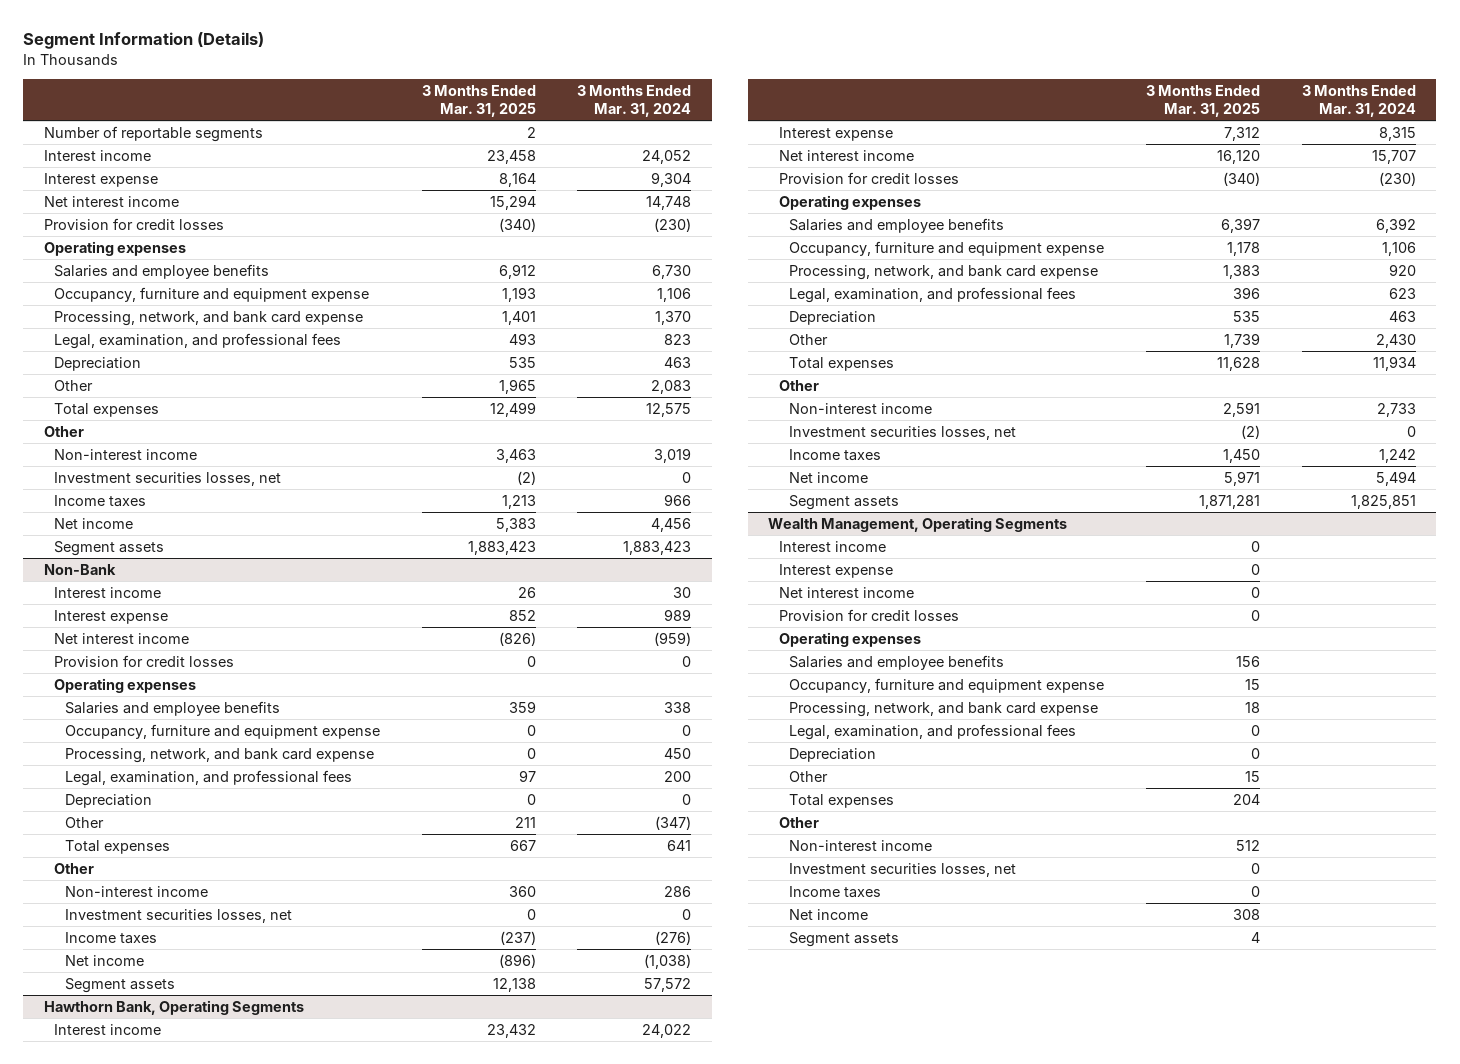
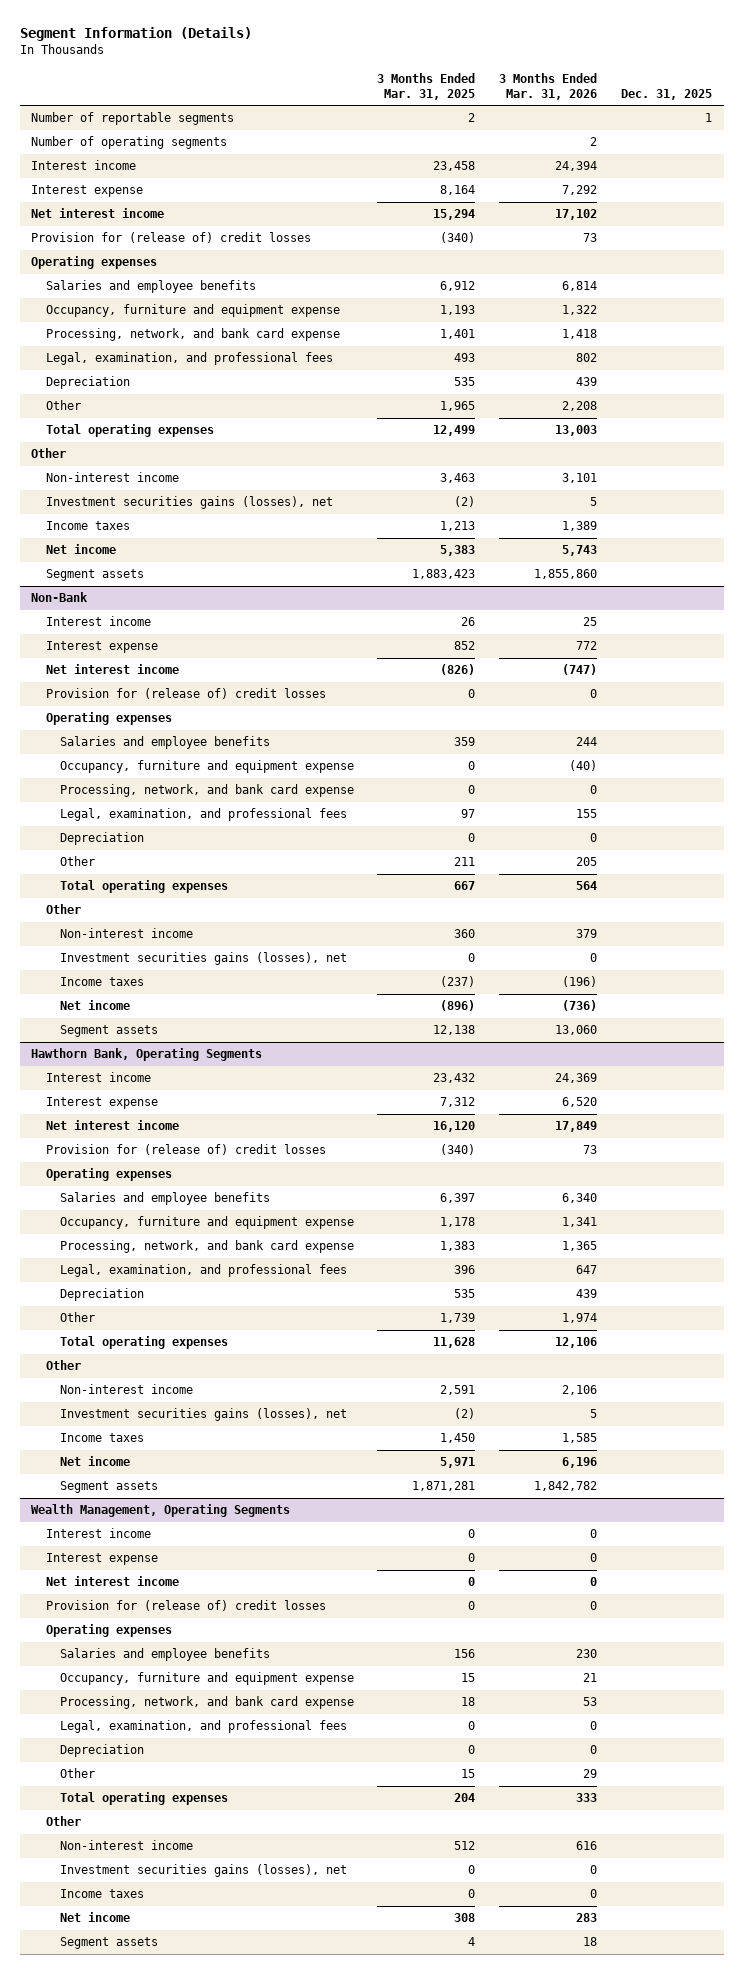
[577,84,692,118] 3 Months Ended Mar. 31, 2024 -> none
none -> [499,72,598,100] 3 Months Ended Mar. 31, 2026
none -> [620,88,712,100] Dec. 31, 2025
none -> [31,136,228,150] Number of operating segments
[43,217,224,230] Provision for credit losses -> [31,232,312,244] Provision for (release of) credit losses
[54,402,160,417] Total expenses -> [45,424,214,438] Total operating expenses
[54,471,282,486] Investment securities losses, net -> [45,496,333,510] Investment securities gains (losses), net
[54,654,235,667] Provision for credit losses -> [45,688,326,700] Provision for (release of) credit losses
[65,839,171,854] Total expenses -> [59,880,228,894] Total operating expenses
[65,908,293,923] Investment securities losses, net -> [59,952,347,966] Investment securities gains (losses), net
[778,171,959,184] Provision for credit losses -> [45,1144,326,1156] Provision for (release of) credit losses
[789,356,895,371] Total expenses -> [59,1336,228,1350] Total operating expenses
[789,425,1017,440] Investment securities losses, net -> [59,1408,347,1422] Investment securities gains (losses), net
[778,608,959,621] Provision for credit losses -> [45,1600,326,1612] Provision for (release of) credit losses
[789,793,895,808] Total expenses -> [59,1792,228,1806] Total operating expenses
[789,862,1017,877] Investment securities losses, net -> [59,1864,347,1878] Investment securities gains (losses), net

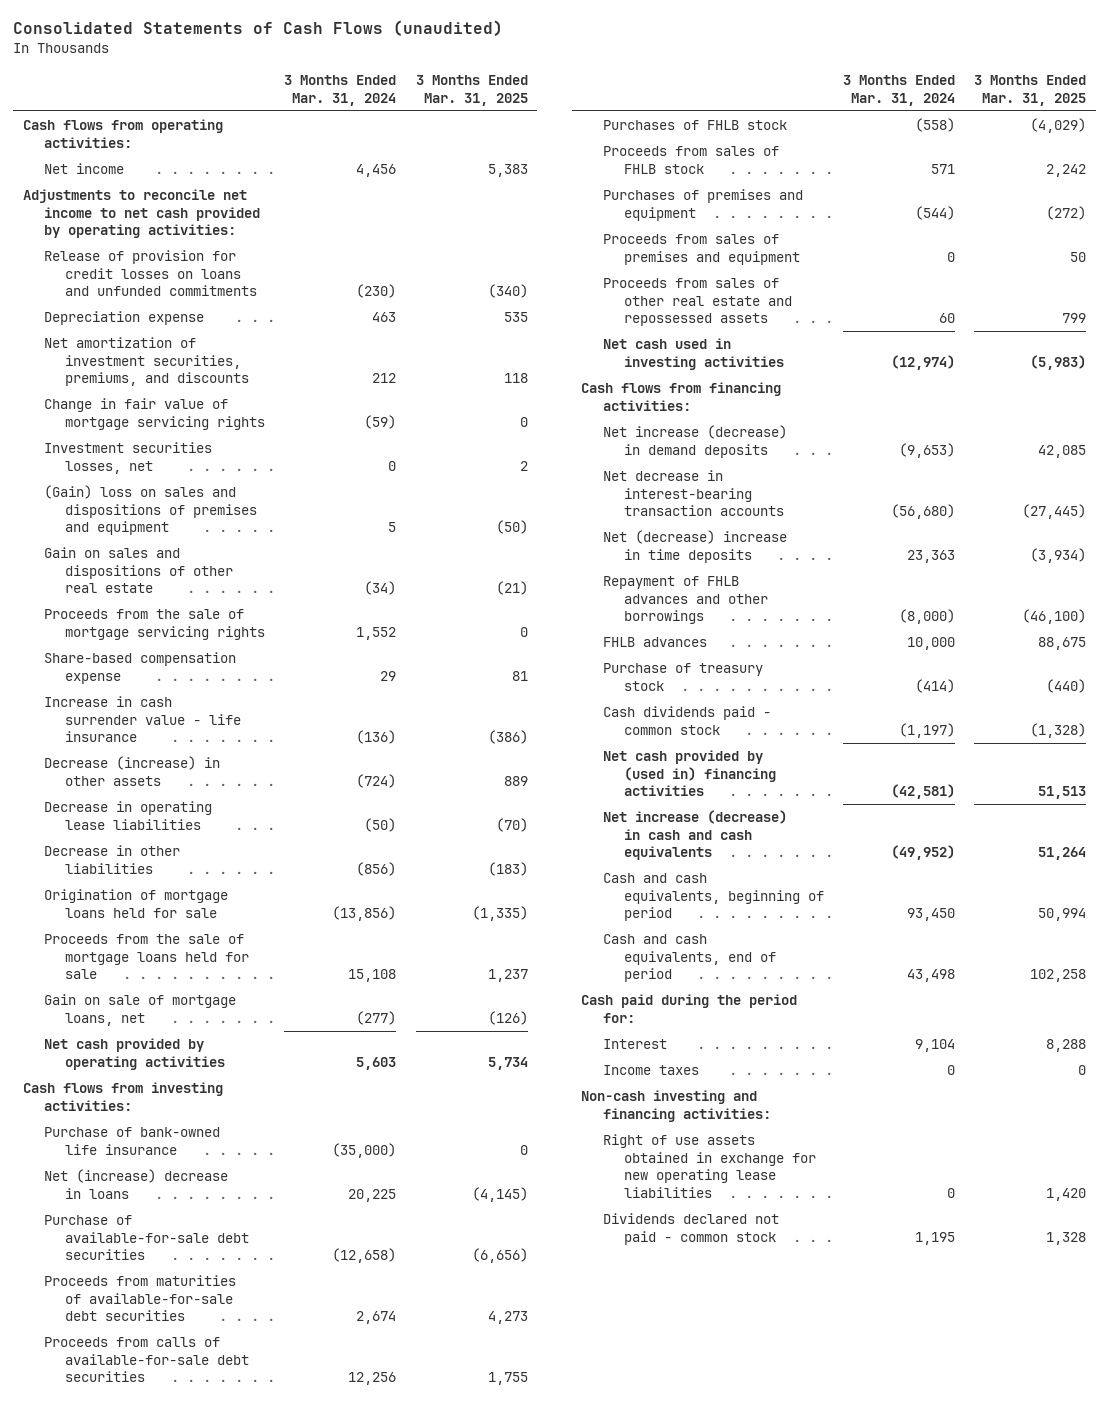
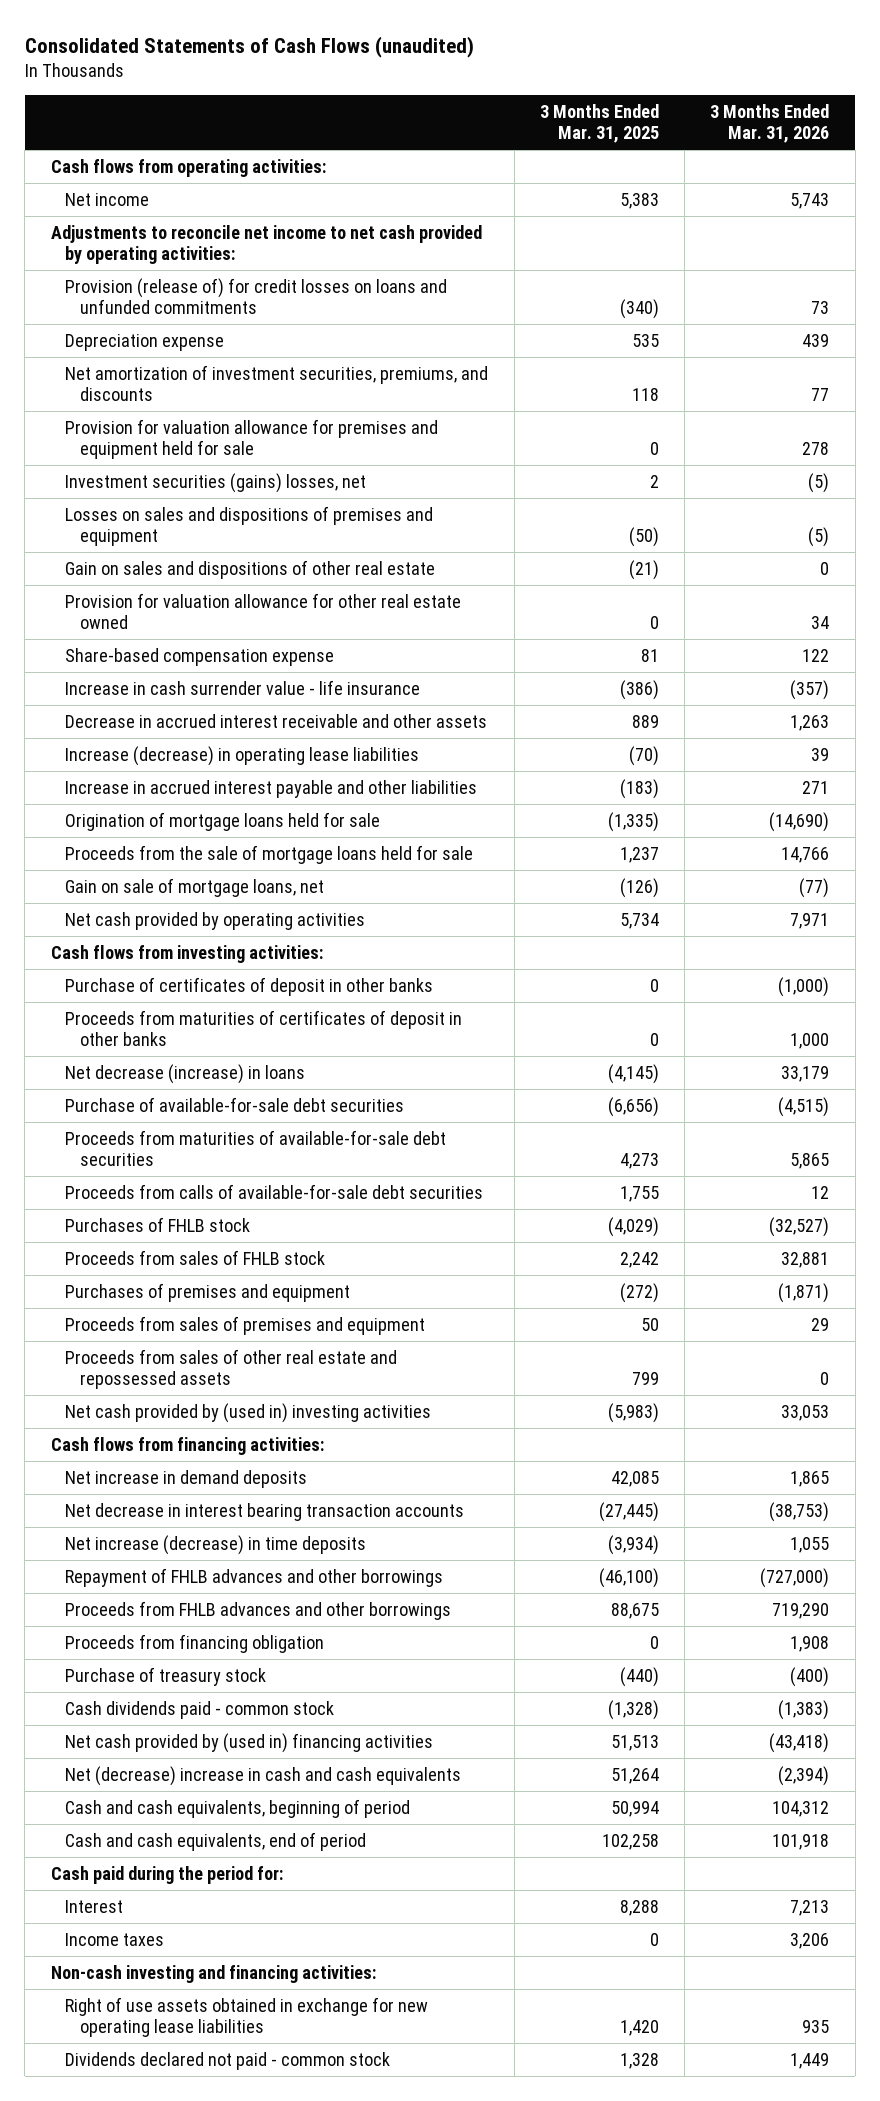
[284,75,397,106] 3 Months Ended Mar. 31, 2024 -> none
none -> [710,103,830,143] 3 Months Ended Mar. 31, 2026
[43,250,258,297] Release of provision for credit losses on loans and unfunded commitments -> [65,277,448,314] Provision (release of) for credit losses on loans and unfunded commitments
[43,398,266,430] Change in fair value of mortgage servicing rights -> none
none -> [65,418,439,459] Provision for valuation allowance for premises and equipment held for sale
[43,442,212,474] Investment securities losses, net -> [65,472,367,493] Investment securities (gains) losses, net
[43,485,258,536] (Gain) loss on sales and dispositions of premises and equipment -> [65,505,434,546] Losses on sales and dispositions of premises and equipment
[43,609,266,640] Proceeds from the sale of mortgage servicing rights -> none
none -> [65,592,462,629] Provision for valuation allowance for other real estate owned
[43,756,220,786] Decrease (increase) in other assets -> [65,713,488,728] Decrease in accrued interest receivable and other assets
[43,801,212,830] Decrease in operating lease liabilities -> [65,745,420,766] Increase (decrease) in operating lease liabilities
[43,845,180,874] Decrease in other liabilities -> [65,779,478,798] Increase in accrued interest payable and other liabilities
[43,1127,220,1155] Purchase of bank-owned life insurance -> none
none -> [65,976,434,996] Purchase of certificates of deposit in other banks
none -> [65,1009,463,1046] Proceeds from maturities of certificates of deposit in other banks
[43,1169,228,1199] Net (increase) decrease in loans -> [65,1063,306,1084] Net decrease (increase) in loans
[602,338,784,370] Net cash used in investing activities -> [65,1402,432,1423] Net cash provided by (used in) investing activities
[602,425,787,458] Net increase (decrease) in demand deposits -> [65,1469,308,1488] Net increase in demand deposits
[602,470,784,517] Net decrease in interest-bearing transaction accounts -> [65,1502,465,1521] Net decrease in interest bearing transaction accounts
[602,530,787,563] Net (decrease) increase in time deposits -> [65,1534,367,1555] Net increase (decrease) in time deposits
[602,637,707,648] FHLB advances -> [65,1600,452,1620] Proceeds from FHLB advances and other borrowings
none -> [65,1633,325,1653] Proceeds from financing obligation
[602,810,787,861] Net increase (decrease) in cash and cash equivalents -> [65,1765,462,1786] Net (decrease) increase in cash and cash equivalents

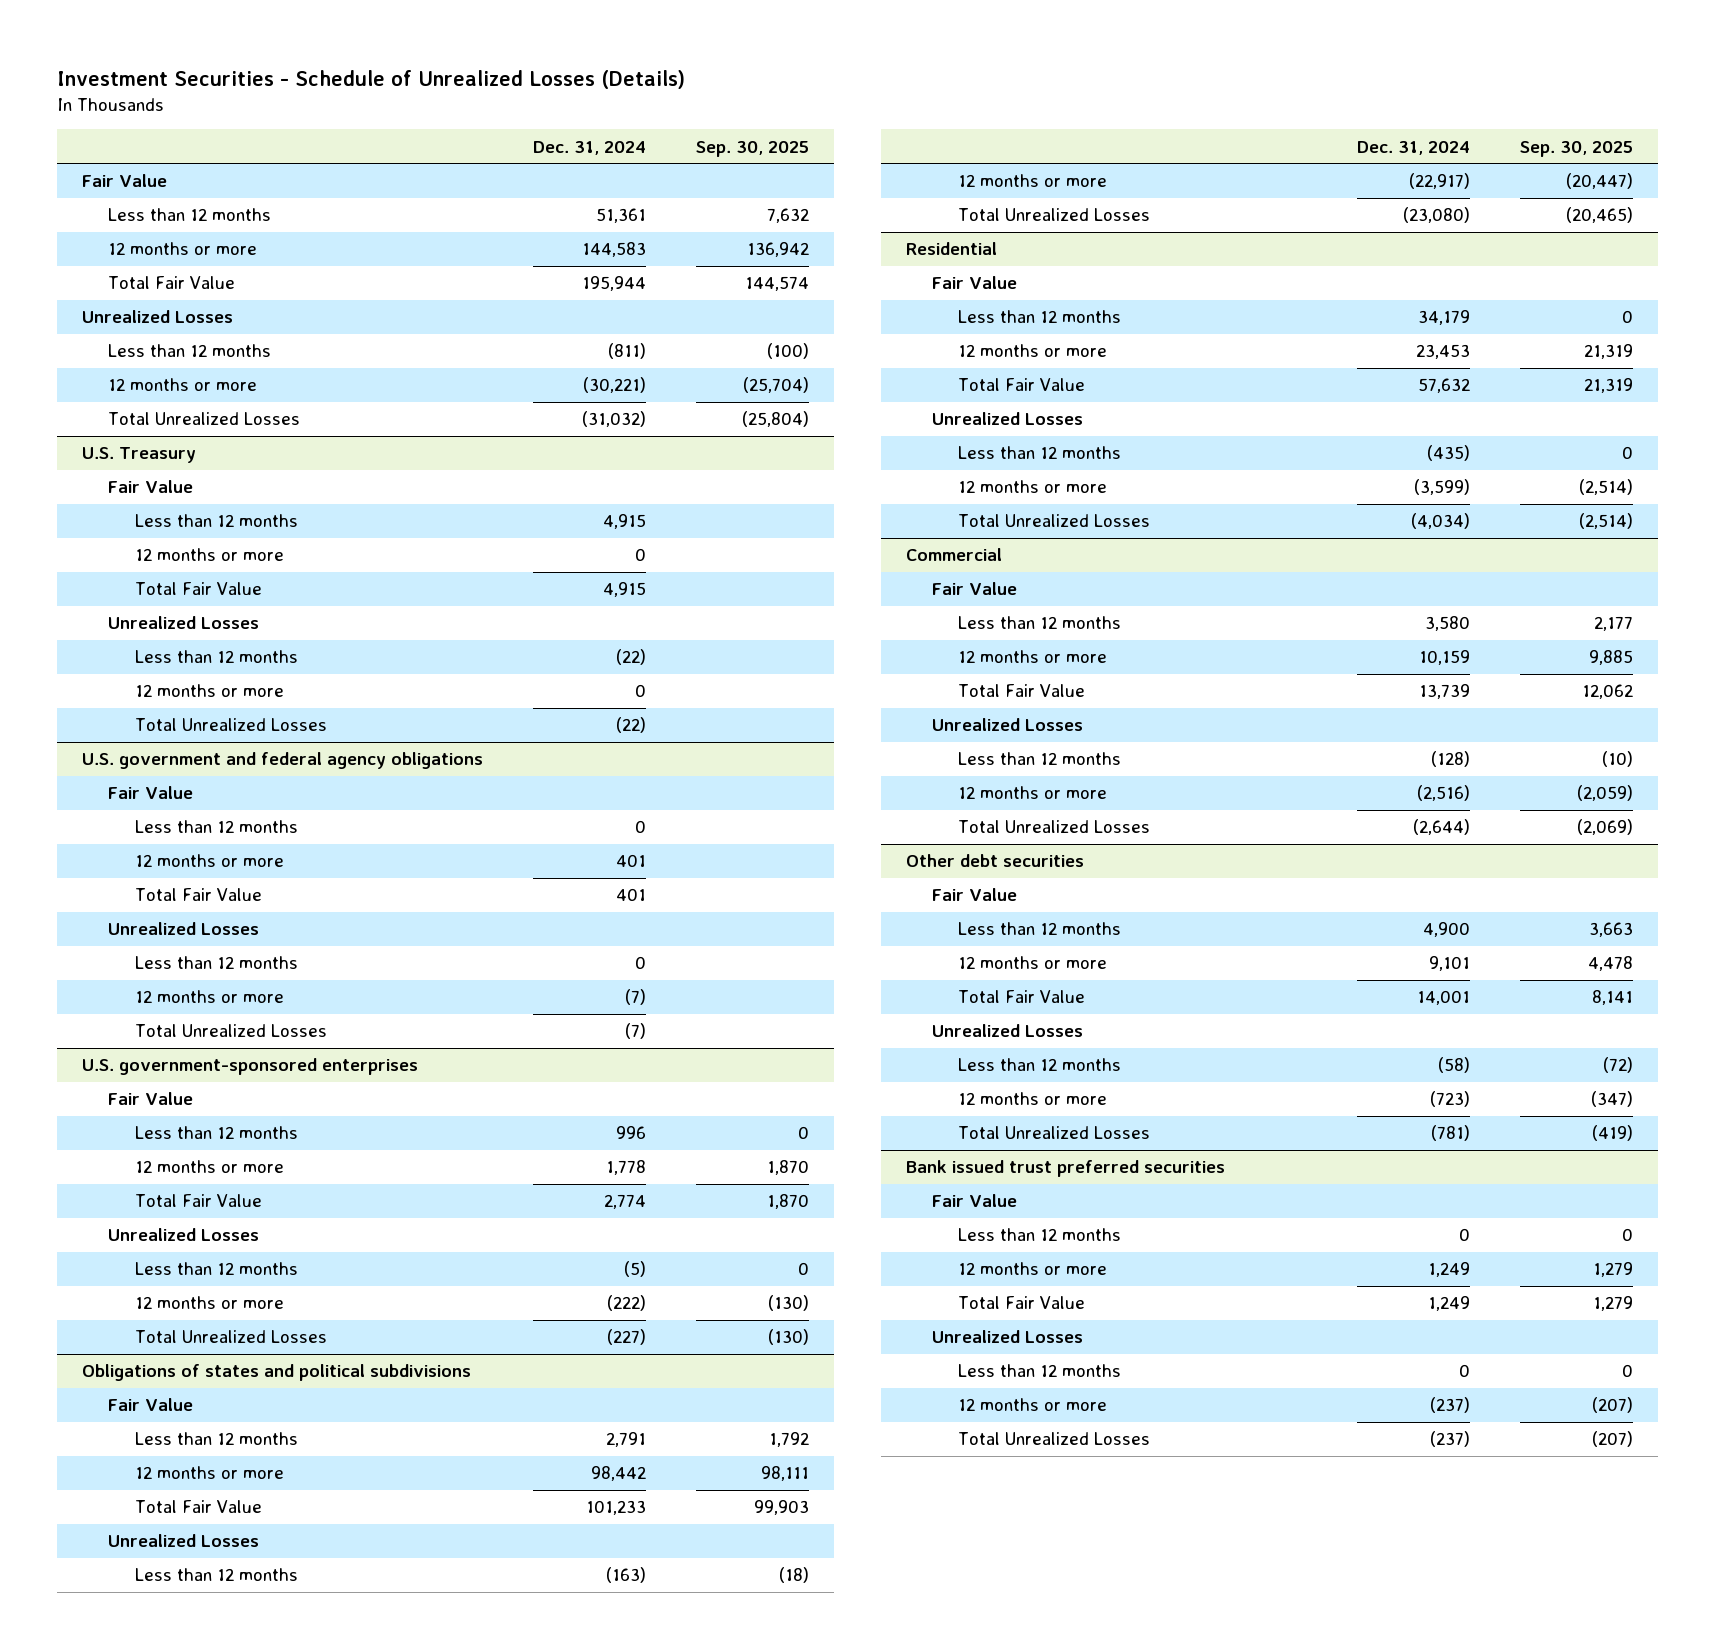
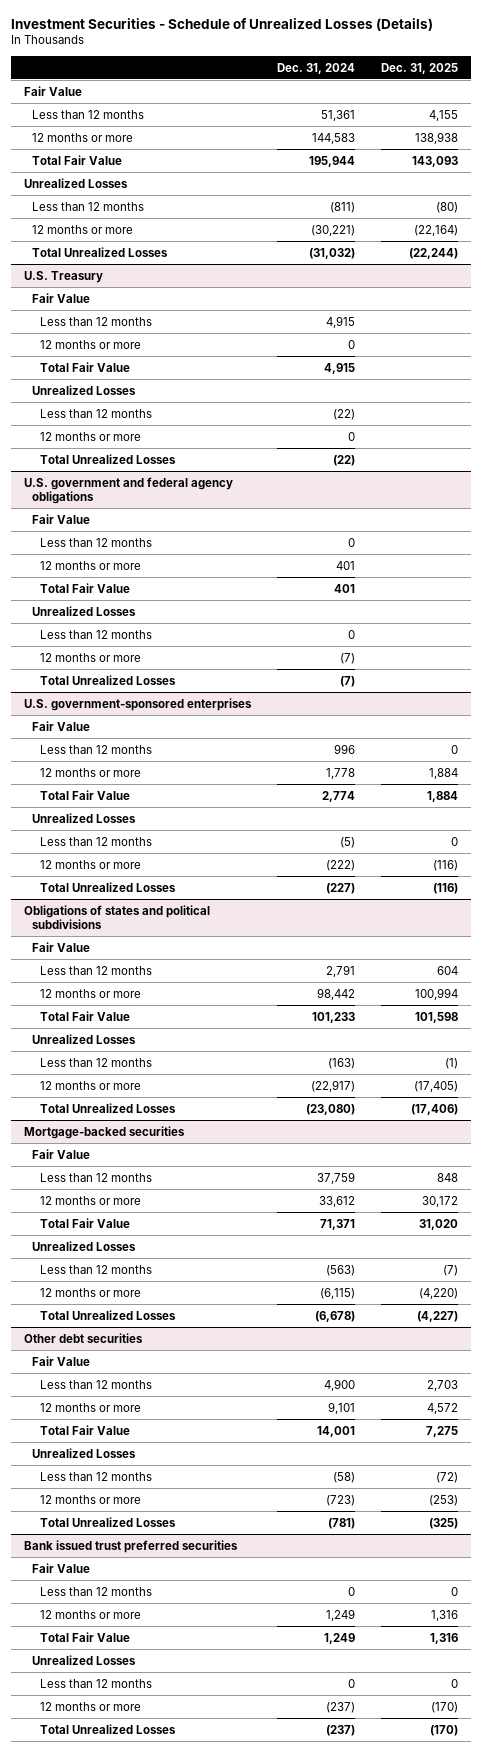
[696,140,810,157] Sep. 30, 2025 -> none
none -> [380,62,458,74] Dec. 31, 2025
[905,242,997,256] Residential -> none
[932,276,1018,290] Fair Value -> none
[958,310,1122,324] Less than 12 months -> none
[958,344,1108,358] 12 months or more -> none
[958,378,1086,392] Total Fair Value -> none
[932,412,1084,426] Unrealized Losses -> none
[958,446,1122,460] Less than 12 months -> none
[958,480,1108,494] 12 months or more -> none
[958,514,1151,528] Total Unrealized Losses -> none
[905,548,1002,562] Commercial -> none
none -> [23,1125,185,1139] Mortgage-backed securities
[1424,616,1470,632] 3,580 -> [316,1171,355,1184] 37,759
[1418,650,1470,666] 10,159 -> [318,1195,355,1207] 33,612
[1418,684,1470,700] 13,739 -> [319,1218,355,1230] 71,371
[1430,751,1470,768] (128) -> [325,1264,355,1276] (563)
[1416,785,1470,802] (2,516) -> [319,1287,355,1299] (6,115)
[1412,819,1470,836] (2,644) -> [314,1310,355,1322] (6,678)

